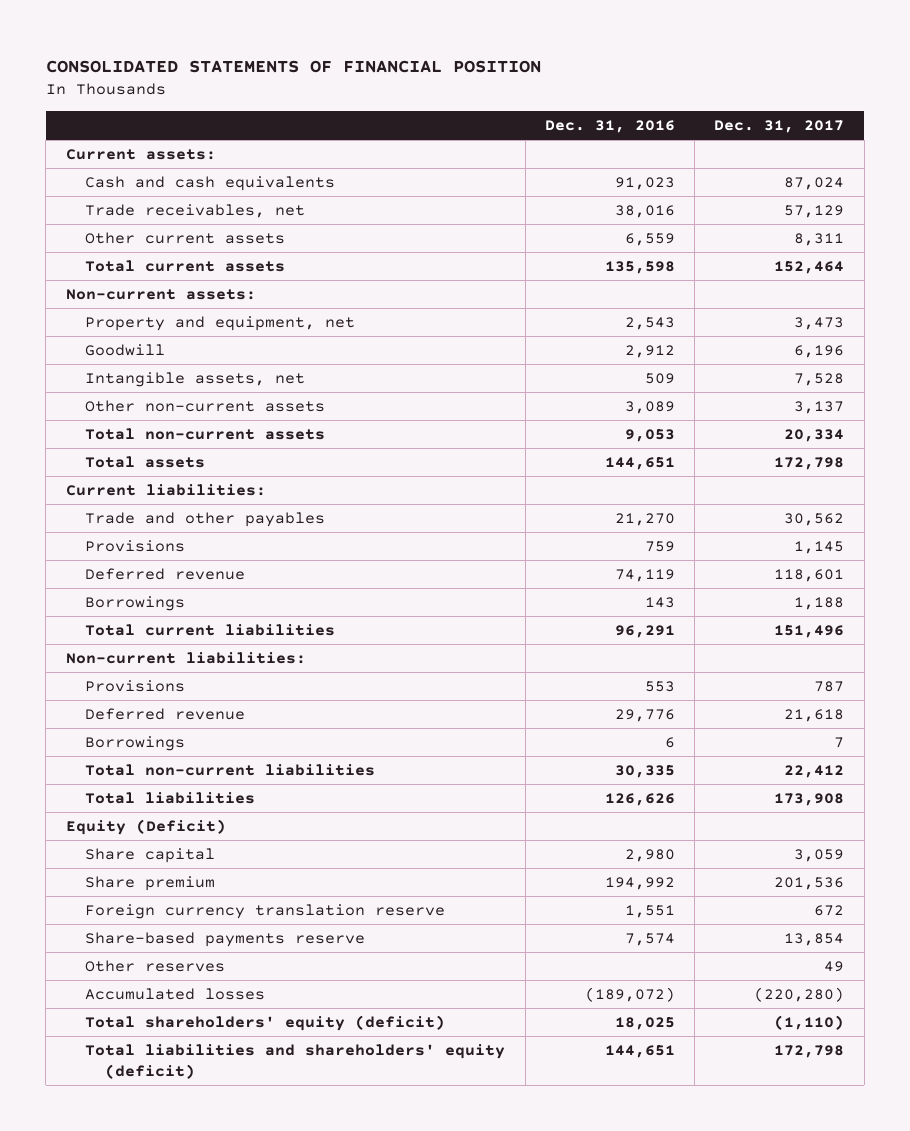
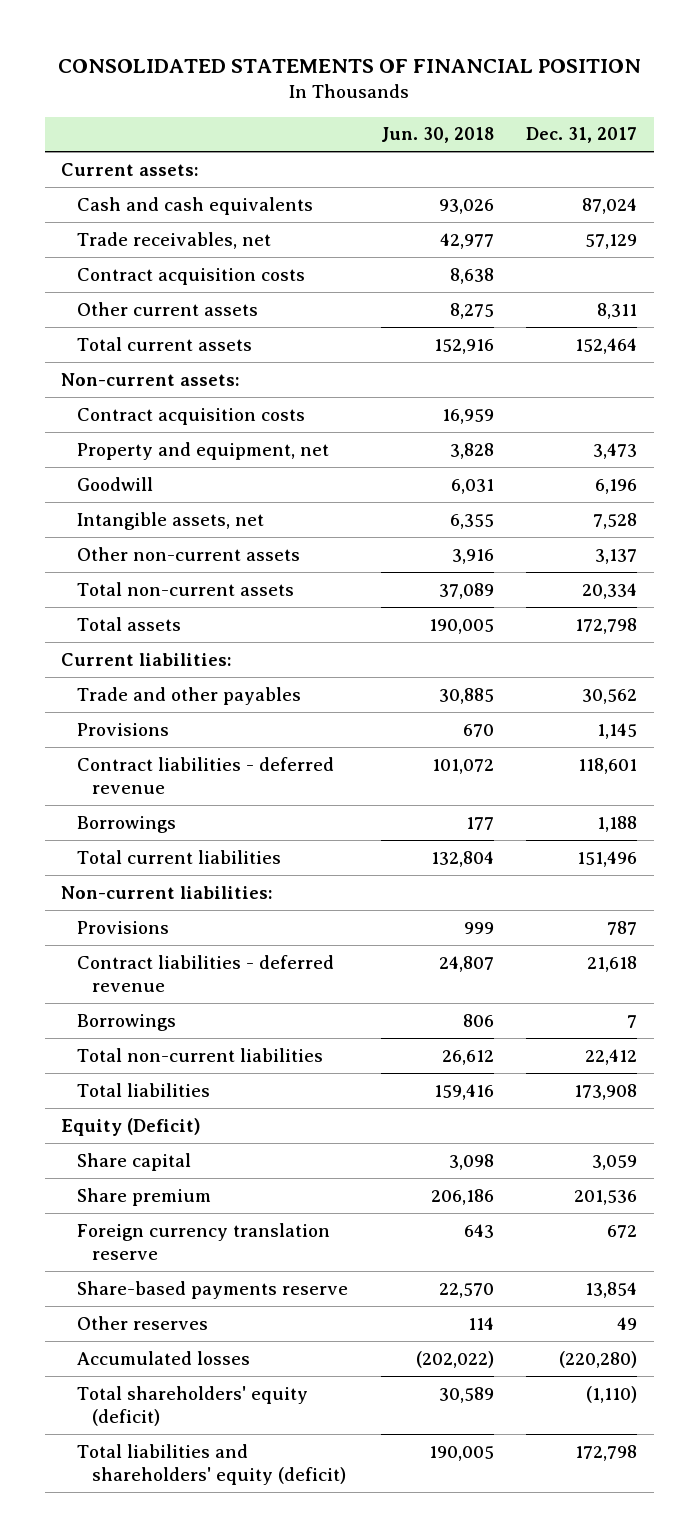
[544,119,675,133] Dec. 31, 2016 -> none
none -> [380,127,494,144] Jun. 30, 2018
none -> [76,267,305,285] Contract acquisition costs
none -> [76,407,305,425] Contract acquisition costs
[85,568,246,581] Deferred revenue -> [76,756,334,795] Contract liabilities - deferred revenue
[85,708,246,721] Deferred revenue -> [76,954,334,993] Contract liabilities - deferred revenue

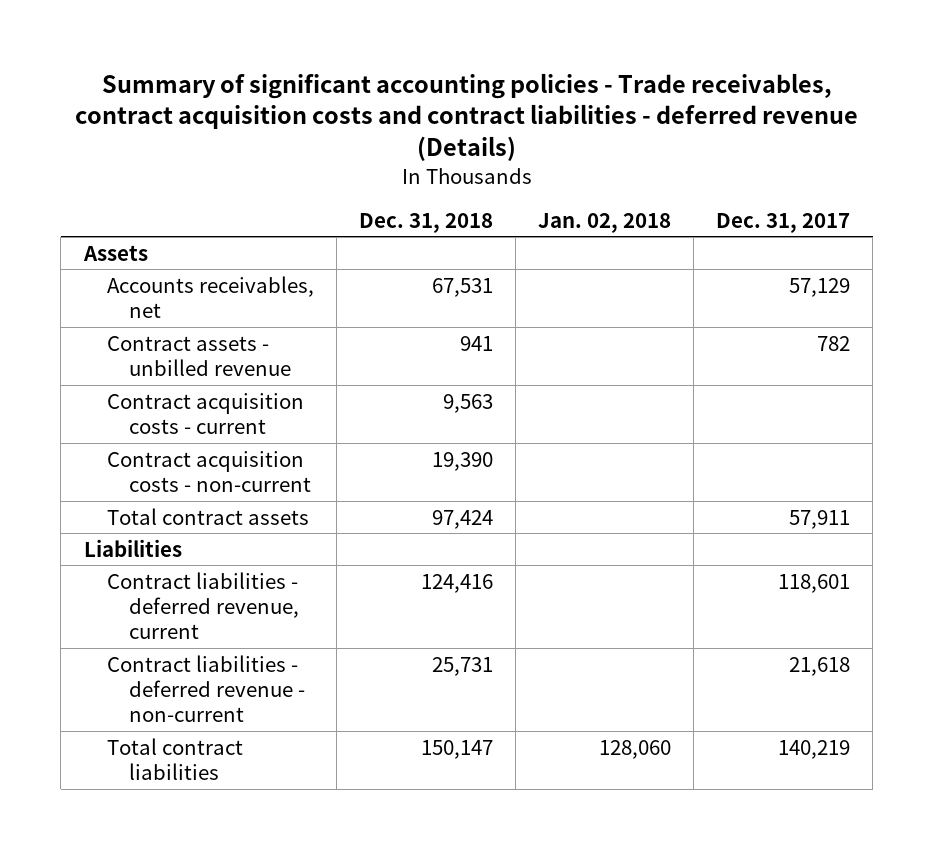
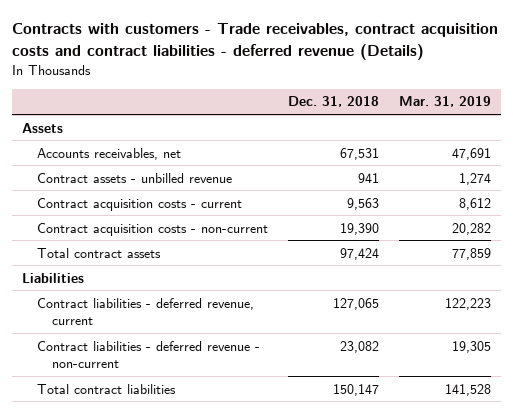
[74,72,858,161] Summary of significant accounting policies - Trade receivables, contract acquisition costs and contract liabilities - deferred revenue (Details) -> [12,22,499,60] Contracts with customers - Trade receivables, contract acquisition costs and contract liabilities - deferred revenue (Details)
[538,212,672,233] Jan. 02, 2018 -> none
[716,212,851,233] Dec. 31, 2017 -> none
none -> [399,96,492,108] Mar. 31, 2019
[420,573,493,593] 124,416 -> [333,297,380,310] 127,065
[431,656,493,676] 25,731 -> [340,340,380,353] 23,082

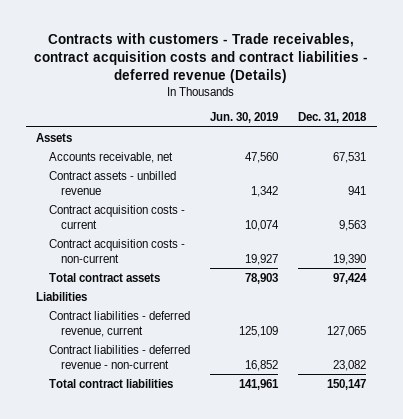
[399,96,492,108] Mar. 31, 2019 -> none
none -> [209,112,278,124] Jun. 30, 2019
[37,147,182,160] Accounts receivables, net -> [48,151,173,163] Accounts receivable, net

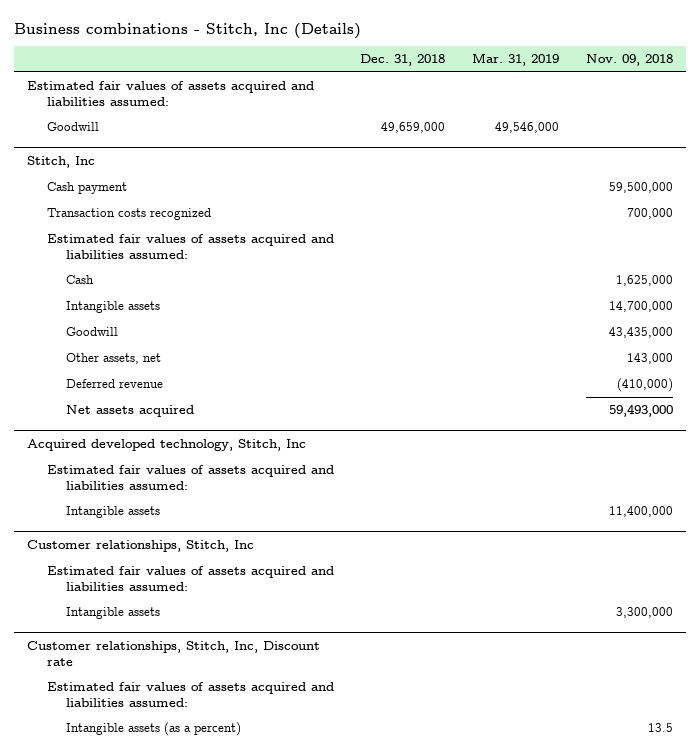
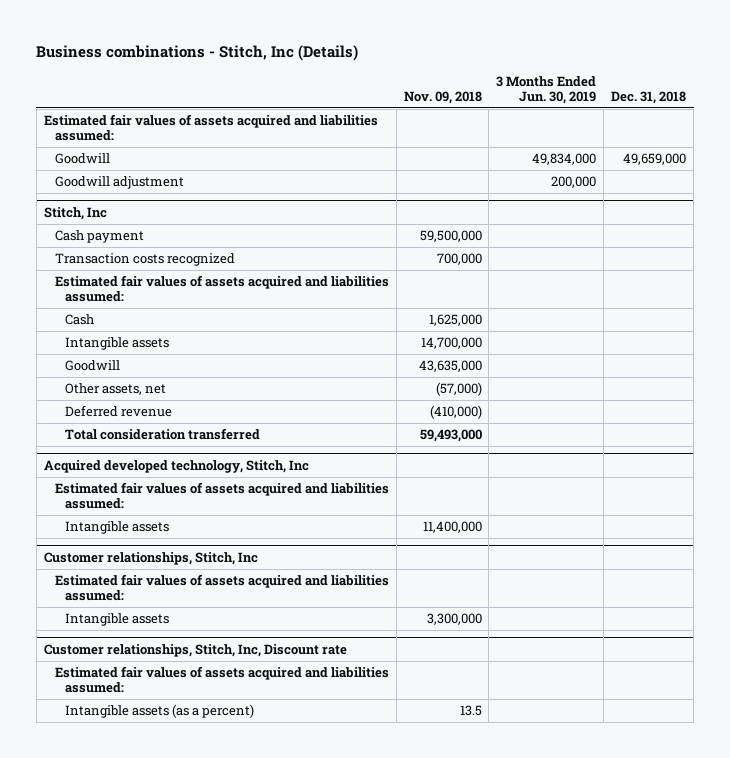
[472,53,560,67] Mar. 31, 2019 -> none
none -> [496,75,597,104] 3 Months Ended Jun. 30, 2019
none -> [54,176,184,190] Goodwill adjustment
[608,327,673,339] 43,435,000 -> [418,360,482,373] 43,635,000
[626,353,673,365] 143,000 -> [435,382,482,397] (57,000)
[65,405,194,418] Net assets acquired -> [65,428,261,441] Total consideration transferred

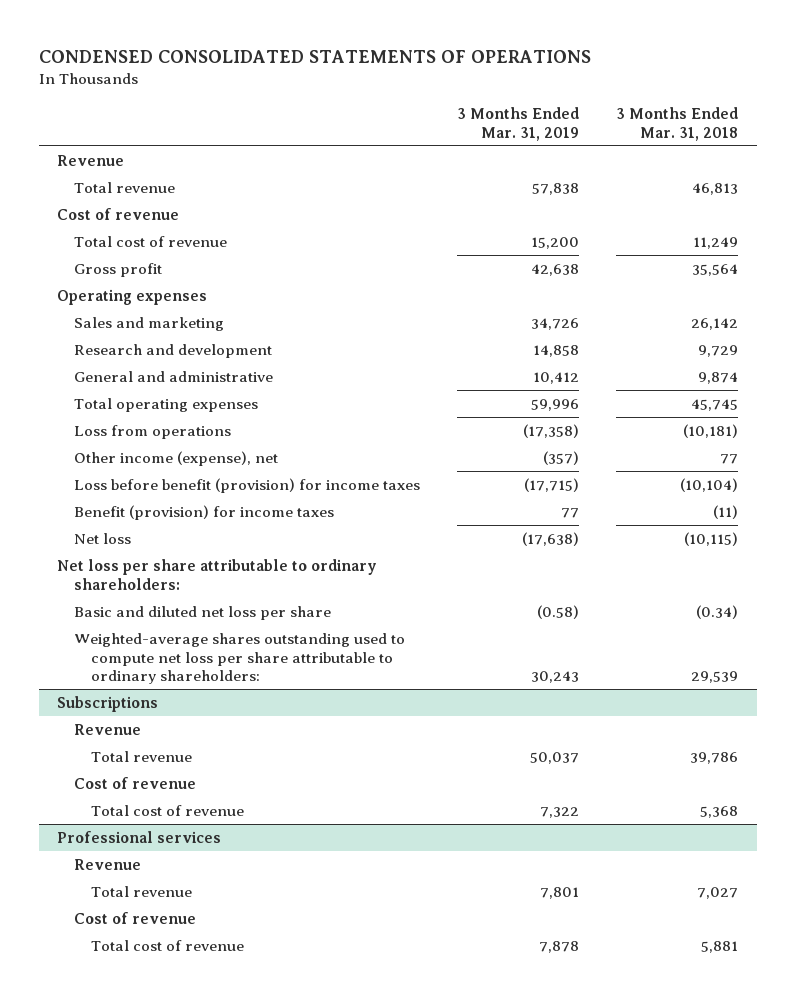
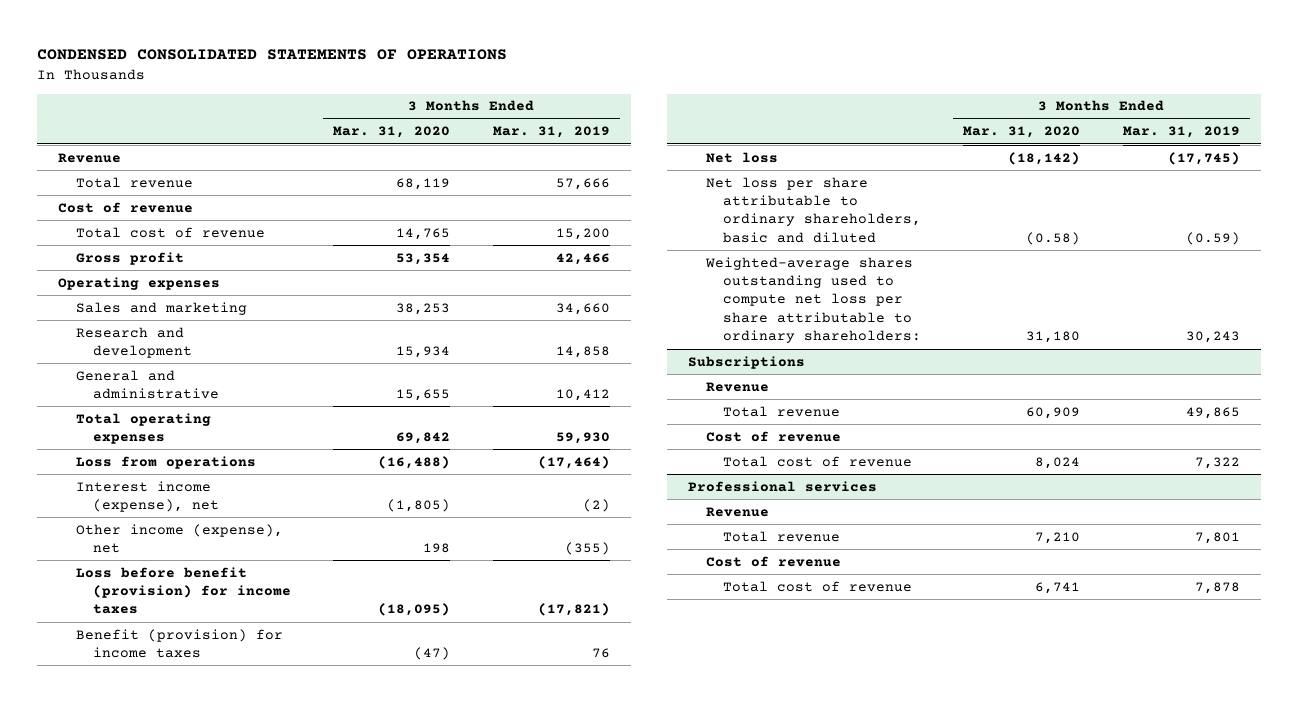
[616,106,739,141] 3 Months Ended Mar. 31, 2018 -> none
none -> [333,126,451,139] Mar. 31, 2020
[532,182,580,195] 57,838 -> [555,177,610,190] 57,666
[531,263,580,276] 42,638 -> [555,252,610,265] 42,466
[531,317,580,330] 34,726 -> [555,302,610,315] 34,660
[57,558,378,590] Net loss per share attributable to ordinary shareholders: -> none
[531,398,580,411] 59,996 -> [555,432,610,445] 59,930
[523,423,580,438] (17,358) -> [537,455,610,469] (17,464)
none -> [75,480,220,513] Interest income (expense), net
[543,450,580,465] (357) -> [564,542,610,556] (355)
[524,477,580,492] (17,715) -> [537,603,610,617] (17,821)
[561,507,580,518] 77 -> [591,648,610,659] 76
[522,531,580,546] (17,638) -> [1167,151,1240,165] (17,745)
[74,605,332,620] Basic and diluted net loss per share -> [705,176,922,243] Net loss per share attributable to ordinary shareholders, basic and diluted
[537,604,580,619] (0.58) -> [1185,231,1240,245] (0.59)
[530,751,580,764] 50,037 -> [1185,406,1240,419] 49,865

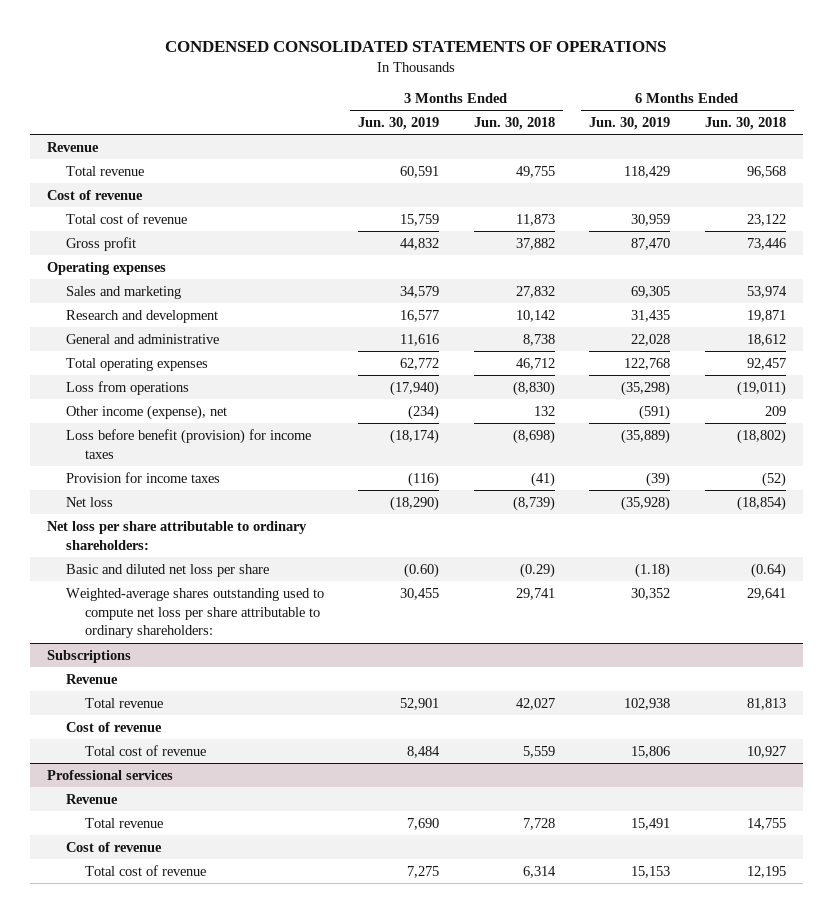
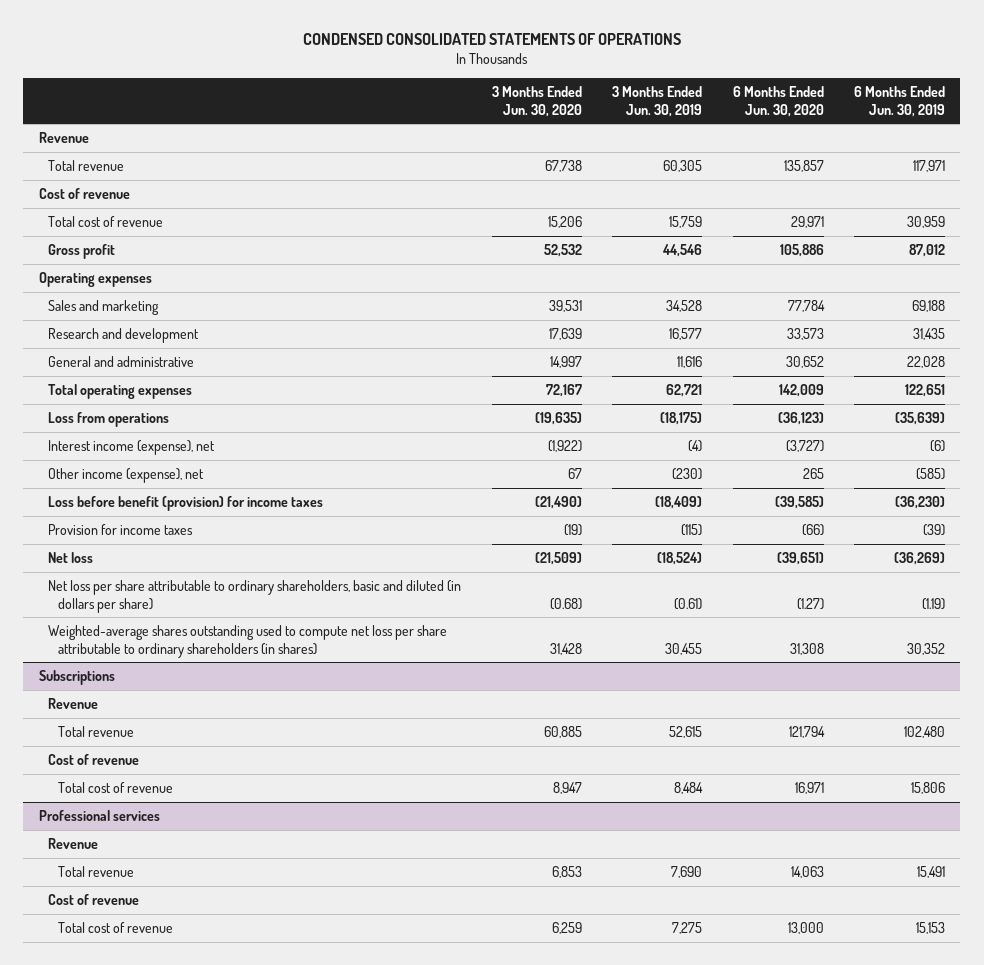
[473,116,555,130] Jun. 30, 2018 -> none
[704,116,786,130] Jun. 30, 2018 -> none
none -> [491,85,582,117] 3 Months Ended Jun. 30, 2020
none -> [732,85,824,117] 6 Months Ended Jun. 30, 2020
[400,165,440,178] 60,591 -> [663,159,703,172] 60,305
[624,165,671,178] 118,429 -> [913,159,946,172] 117,971
[400,237,440,250] 44,832 -> [662,243,703,257] 44,546
[631,237,671,250] 87,470 -> [909,243,946,257] 87,012
[400,285,440,298] 34,579 -> [666,299,703,312] 34,528
[631,285,671,298] 69,305 -> [912,299,946,312] 69,188
[46,520,307,550] Net loss per share attributable to ordinary shareholders: -> none
[400,357,440,370] 62,772 -> [666,383,703,397] 62,721
[624,357,671,370] 122,768 -> [905,383,946,397] 122,651
[390,380,440,396] (17,940) -> [660,411,703,425] (18,175)
[621,380,671,396] (35,298) -> [895,411,946,425] (35,639)
none -> [48,439,216,455] Interest income (expense), net
[408,404,440,420] (234) -> [672,467,703,480] (230)
[639,404,671,420] (591) -> [916,467,946,480] (585)
[390,428,440,444] (18,174) -> [655,495,703,509] (18,409)
[621,428,671,444] (35,889) -> [895,495,946,509] (36,230)
[408,471,440,487] (116) -> [681,523,703,536] (115)
[390,495,440,511] (18,290) -> [657,551,703,565] (18,524)
[621,495,671,511] (35,928) -> [894,551,946,565] (36,269)
[65,563,269,577] Basic and diluted net loss per share -> [48,579,462,613] Net loss per share attributable to ordinary shareholders, basic and diluted (in dollars per share)
[404,562,440,578] (0.60) -> [674,597,703,610] (0.61)
[635,562,671,578] (1.18) -> [922,597,946,610] (1.19)
[65,587,324,639] Weighted-average shares outstanding used to compute net loss per share attributable to ordinary shareholders: -> [48,624,448,658] Weighted-average shares outstanding used to compute net loss per share attributable to ordinary shareholders (in shares)
[400,697,440,710] 52,901 -> [669,725,703,738] 52,615
[624,697,671,710] 102,938 -> [904,725,946,738] 102,480

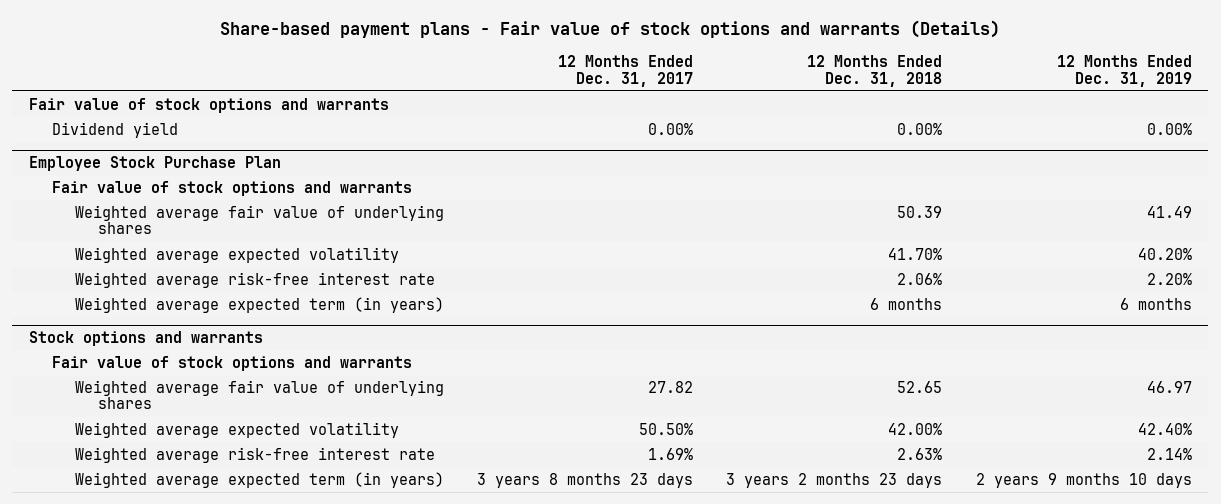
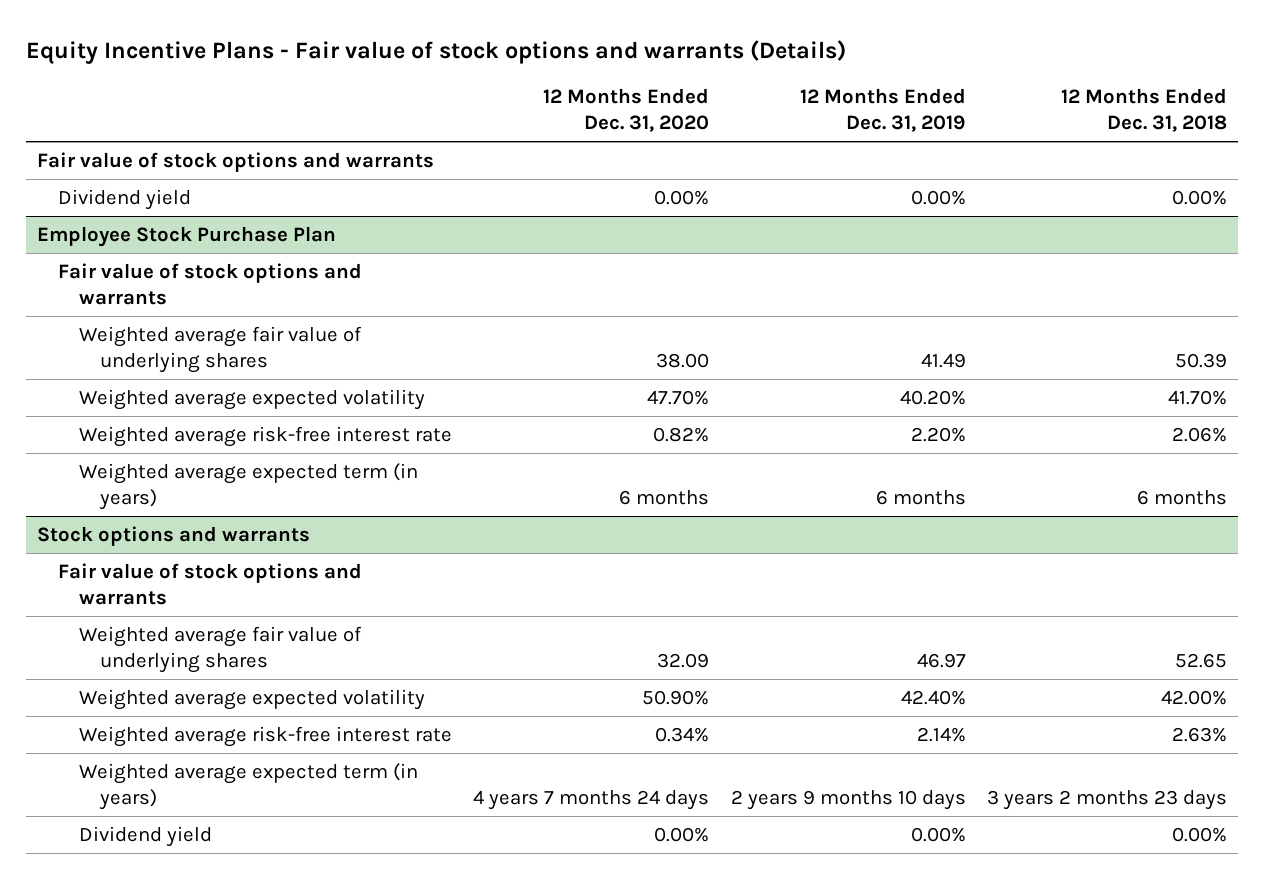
[220,19,1001,38] Share-based payment plans - Fair value of stock options and warrants (Details) -> [26,40,847,65] Equity Incentive Plans - Fair value of stock options and warrants (Details)
[558,54,694,87] 12 Months Ended Dec. 31, 2017 -> none
none -> [543,88,710,133] 12 Months Ended Dec. 31, 2020
none -> [78,825,212,847] Dividend yield

